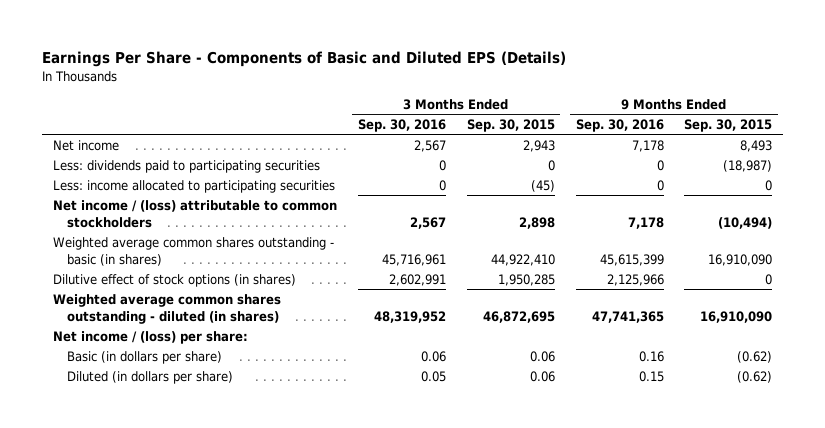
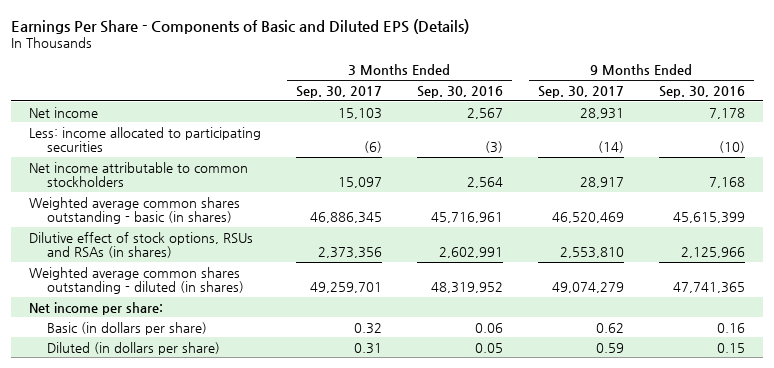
[466,118,555,132] Sep. 30, 2015 -> none
[684,118,773,132] Sep. 30, 2015 -> none
none -> [295,85,382,98] Sep. 30, 2017
none -> [537,85,624,98] Sep. 30, 2017
[52,159,320,173] Less: dividends paid to participating securities -> none
[438,179,446,191] 0 -> [484,141,503,154] (3)
[656,179,664,191] 0 -> [719,141,746,154] (10)
[52,199,337,228] Net income / (loss) attributable to common stockholders -> [28,161,248,188] Net income attributable to common stockholders
[409,216,446,229] 2,567 -> [466,177,503,189] 2,564
[627,216,664,229] 7,178 -> [709,177,746,189] 7,168
[52,273,296,287] Dilutive effect of stock options (in shares) -> [28,231,253,259] Dilutive effect of stock options, RSUs and RSAs (in shares)
[52,330,248,344] Net income / (loss) per share: -> [28,301,163,315] Net income per share:

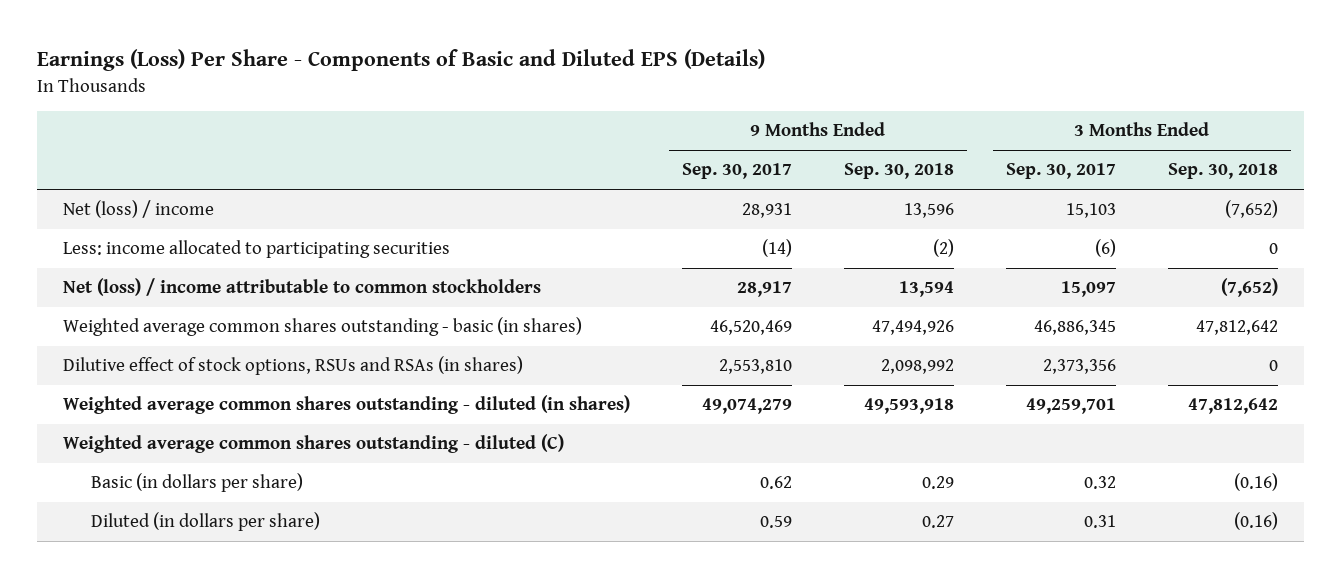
[11,18,470,34] Earnings Per Share - Components of Basic and Diluted EPS (Details) -> [36,49,765,72] Earnings (Loss) Per Share - Components of Basic and Diluted EPS (Details)
[416,85,503,98] Sep. 30, 2016 -> none
[659,85,746,98] Sep. 30, 2016 -> none
none -> [843,163,954,180] Sep. 30, 2018
none -> [1167,163,1278,180] Sep. 30, 2018
[28,106,98,118] Net income -> [62,200,214,219] Net (loss) / income
[28,161,248,188] Net income attributable to common stockholders -> [62,278,541,297] Net (loss) / income attributable to common stockholders
[28,301,163,315] Net income per share: -> [62,434,564,454] Weighted average common shares outstanding - diluted (C)

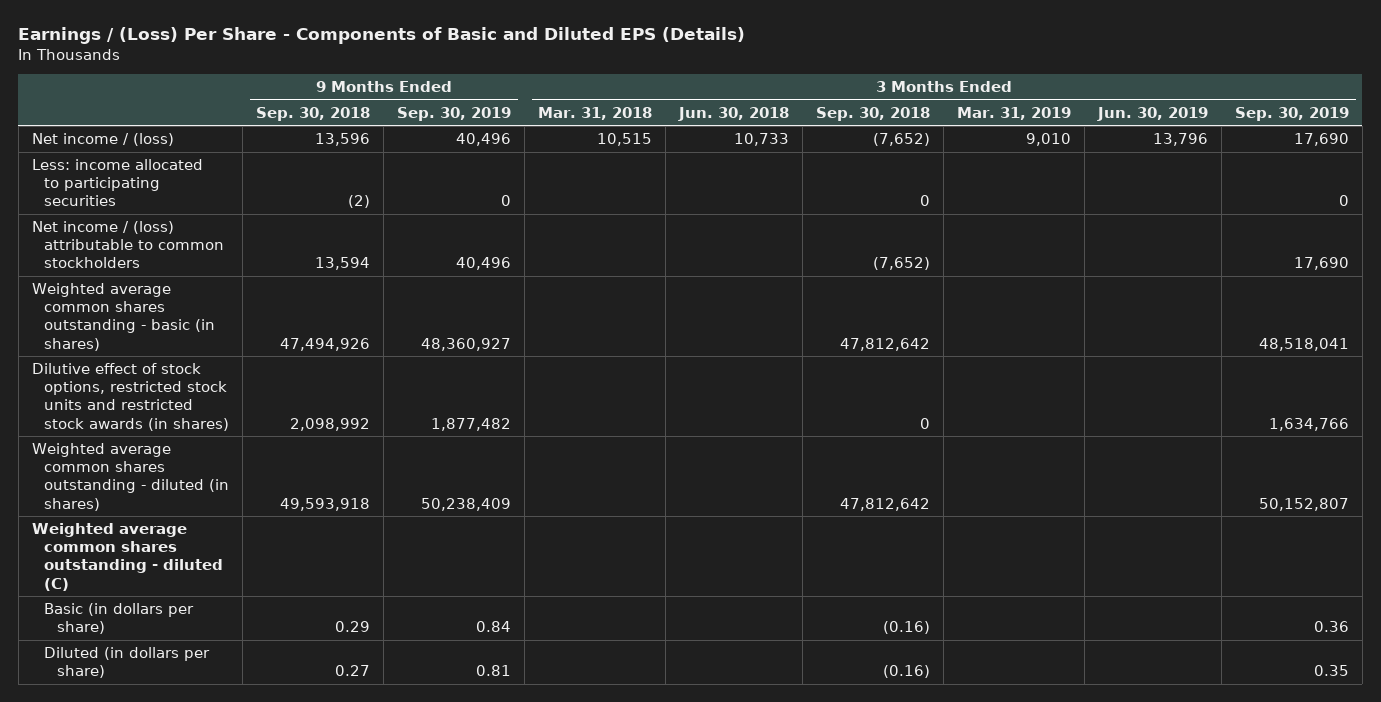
[36,49,765,72] Earnings (Loss) Per Share - Components of Basic and Diluted EPS (Details) -> [18,27,746,45] Earnings / (Loss) Per Share - Components of Basic and Diluted EPS (Details)
[681,163,792,180] Sep. 30, 2017 -> none
[1005,163,1116,180] Sep. 30, 2017 -> none
none -> [397,106,512,121] Sep. 30, 2019
none -> [538,106,653,120] Mar. 31, 2018
none -> [678,106,790,121] Jun. 30, 2018
none -> [957,106,1072,120] Mar. 31, 2019
none -> [1096,106,1208,121] Jun. 30, 2019
none -> [1234,106,1349,121] Sep. 30, 2019
[62,200,214,219] Net (loss) / income -> [31,133,174,147] Net income / (loss)
[62,278,541,297] Net (loss) / income attributable to common stockholders -> [31,221,225,269] Net income / (loss) attributable to common stockholders
[62,356,523,376] Dilutive effect of stock options, RSUs and RSAs (in shares) -> [31,363,230,431] Dilutive effect of stock options, restricted stock units and restricted stock awards (in shares)

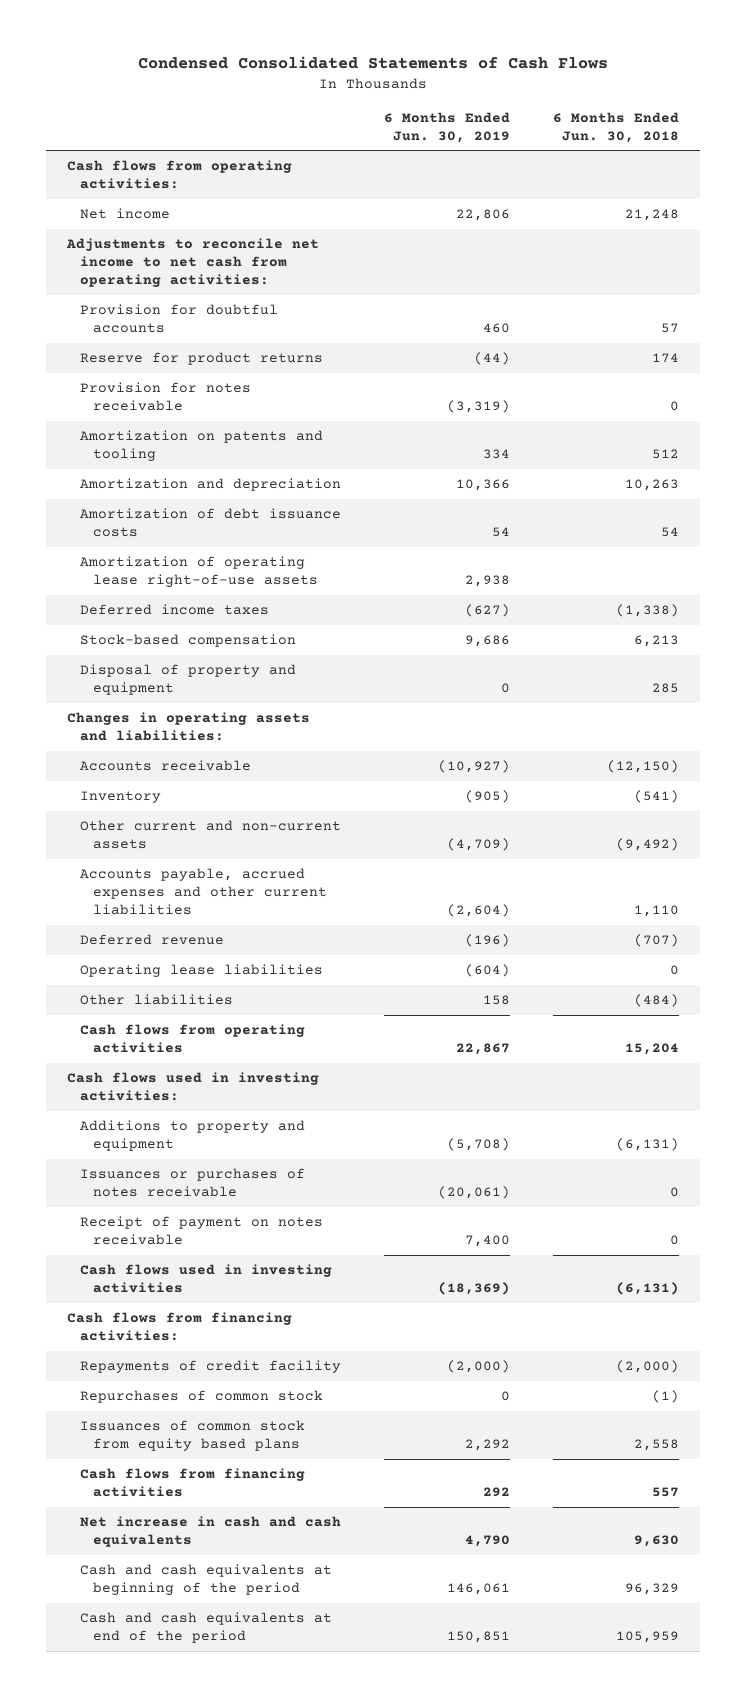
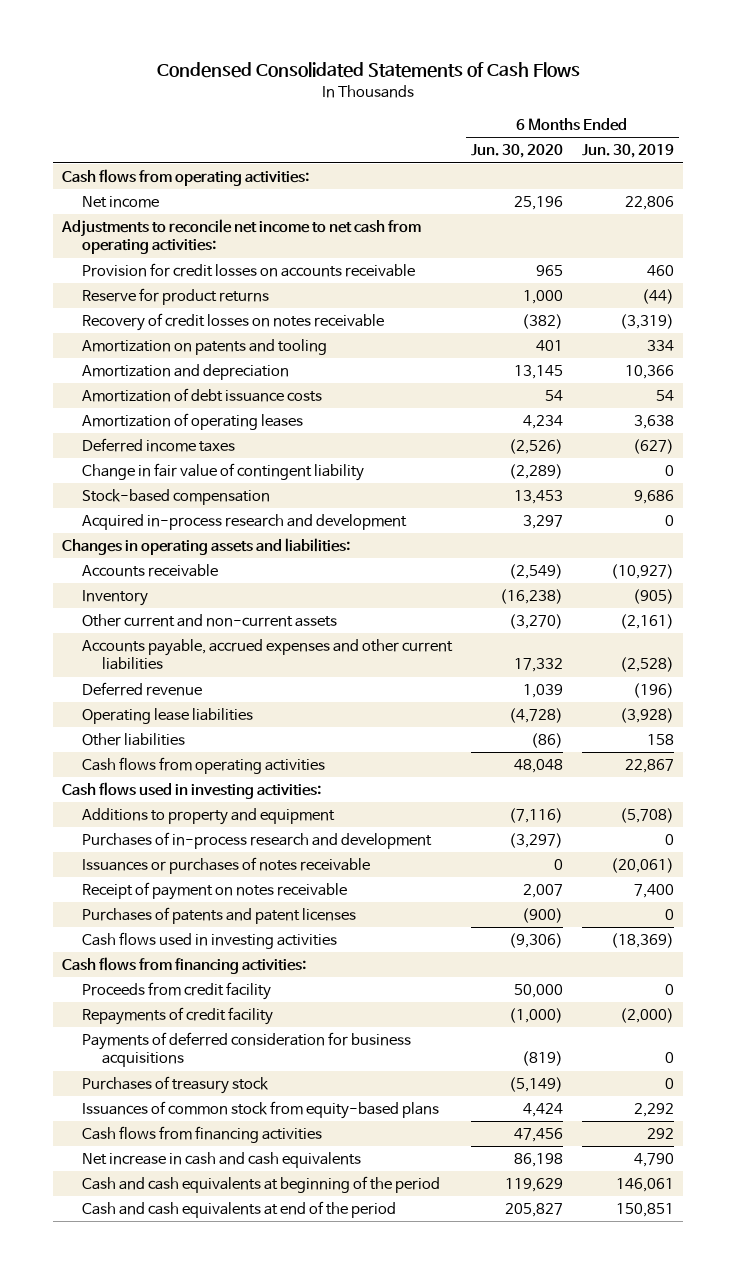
[552,111,679,143] 6 Months Ended Jun. 30, 2018 -> none
none -> [470,144,563,159] Jun. 30, 2020
[79,304,278,334] Provision for doubtful accounts -> [81,263,415,278] Provision for credit losses on accounts receivable
[79,382,251,412] Provision for notes receivable -> [81,313,384,332] Recovery of credit losses on notes receivable
[79,556,318,588] Amortization of operating lease right-of-use assets -> [81,413,303,431] Amortization of operating leases
[464,575,510,588] 2,938 -> [633,415,674,430] 3,638
none -> [81,463,364,482] Change in fair value of contingent liability
[79,664,296,696] Disposal of property and equipment -> none
none -> [81,514,407,531] Acquired in-process research and development
[446,838,510,852] (4,709) -> [619,614,674,630] (2,161)
[446,904,510,918] (2,604) -> [619,657,674,673] (2,528)
[464,964,510,978] (604) -> [619,708,674,724] (3,928)
none -> [81,832,432,850] Purchases of in-process research and development
none -> [81,907,356,925] Purchases of patents and patent licenses
none -> [81,982,271,1001] Proceeds from credit facility
none -> [81,1032,411,1068] Payments of deferred consideration for business acquisitions
[79,1390,323,1404] Repurchases of common stock -> [81,1076,269,1095] Purchases of treasury stock
[79,1420,305,1452] Issuances of common stock from equity based plans -> [81,1101,439,1120] Issuances of common stock from equity-based plans

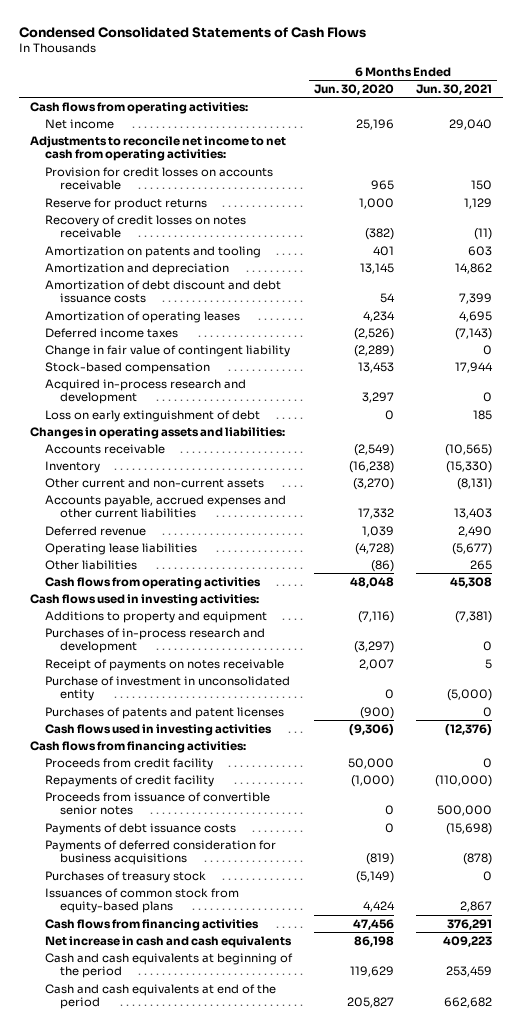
[581,144,674,159] Jun. 30, 2019 -> none
none -> [415,83,492,95] Jun. 30, 2021
[81,388,322,403] Amortization of debt issuance costs -> [45,279,282,304] Amortization of debt discount and debt issuance costs
none -> [45,409,261,422] Loss on early extinguishment of debt
[81,857,370,875] Issuances or purchases of notes receivable -> none
[81,882,347,901] Receipt of payment on notes receivable -> [45,658,285,671] Receipt of payments on notes receivable
none -> [45,675,291,702] Purchase of investment in unconsolidated entity
none -> [45,791,271,816] Proceeds from issuance of convertible senior notes
none -> [45,822,237,835] Payments of debt issuance costs

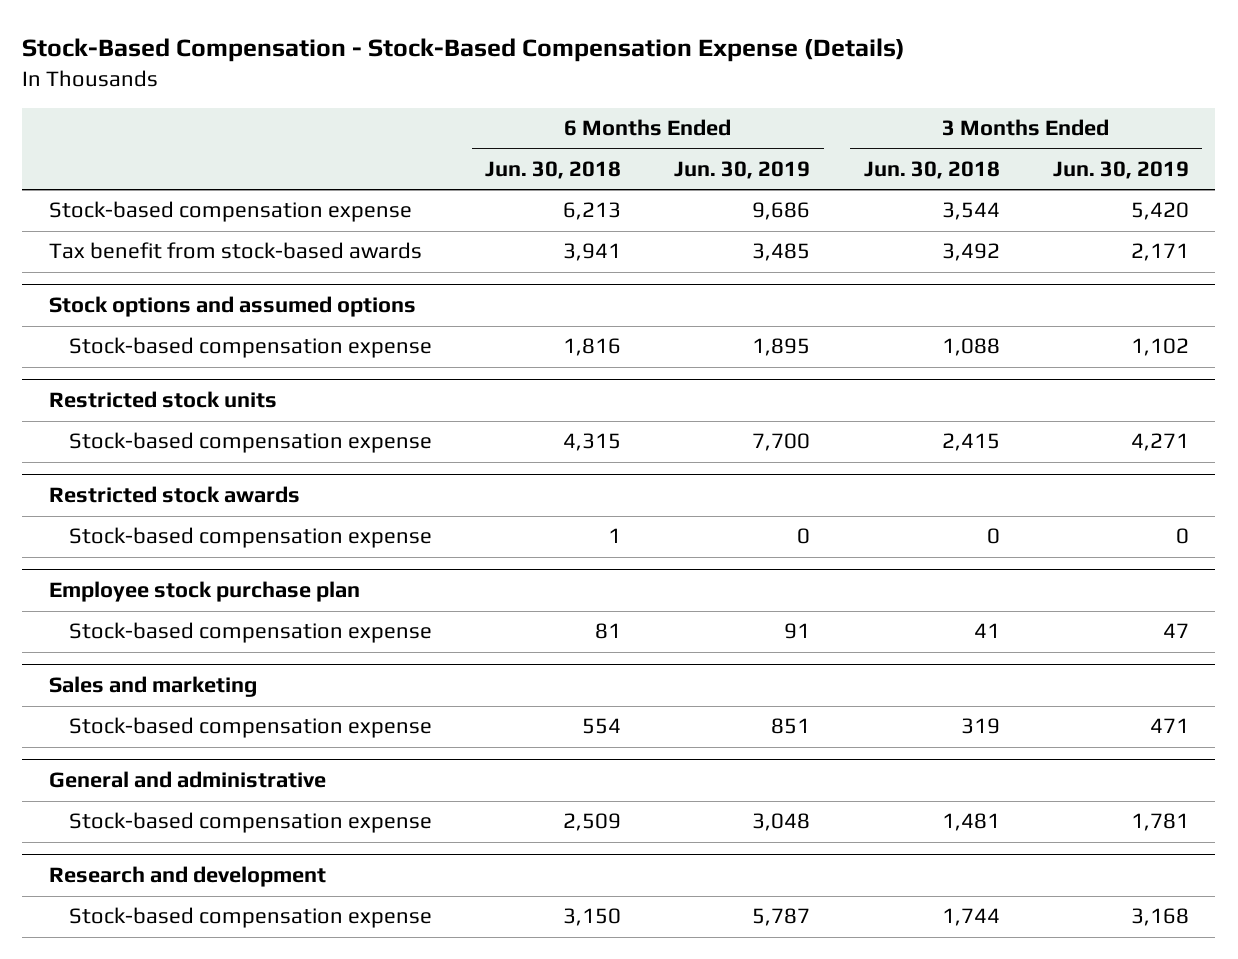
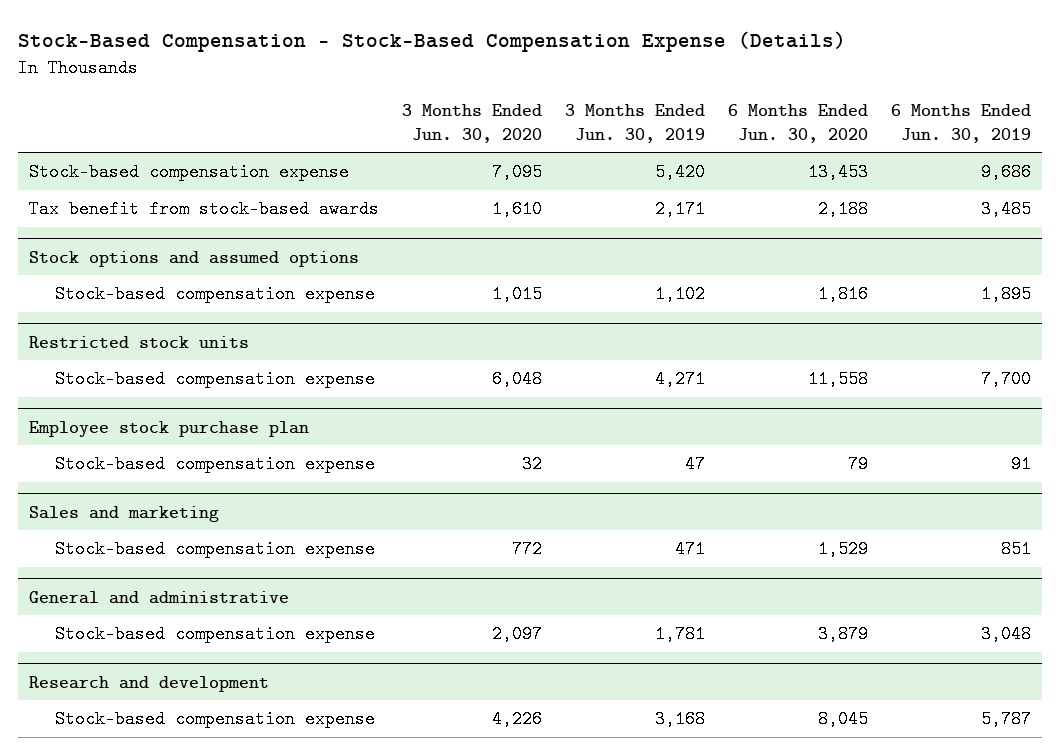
[484,160,621,179] Jun. 30, 2018 -> none
[863,160,1000,179] Jun. 30, 2018 -> none
none -> [402,104,543,143] 3 Months Ended Jun. 30, 2020
none -> [727,104,868,143] 6 Months Ended Jun. 30, 2020
[48,486,300,504] Restricted stock awards -> none
[68,527,432,549] Stock-based compensation expense -> none

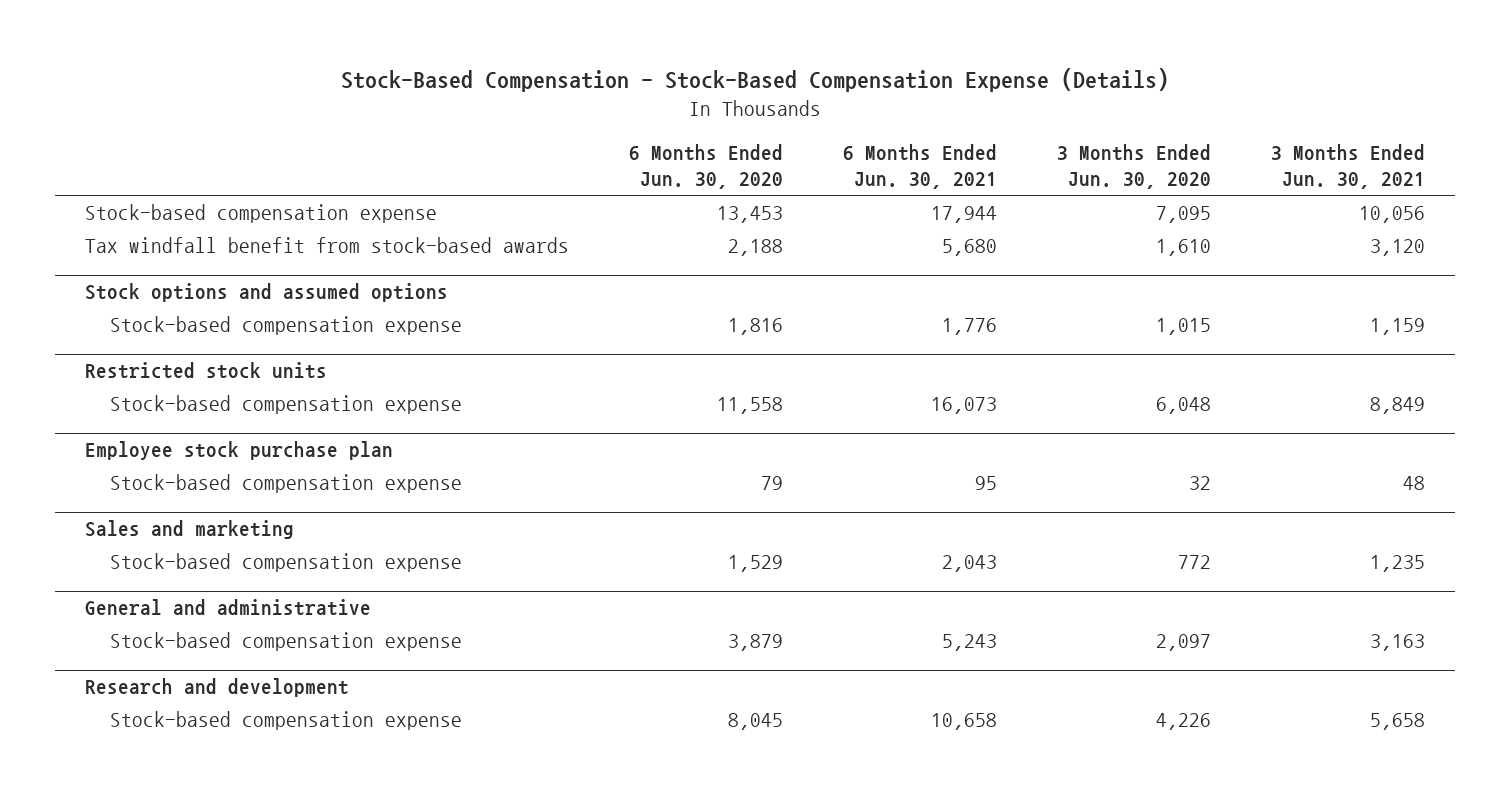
[564,104,705,143] 3 Months Ended Jun. 30, 2019 -> none
[890,104,1031,143] 6 Months Ended Jun. 30, 2019 -> none
none -> [843,143,998,190] 6 Months Ended Jun. 30, 2021
none -> [1271,143,1426,190] 3 Months Ended Jun. 30, 2021
[29,200,380,219] Tax benefit from stock-based awards -> [84,237,569,254] Tax windfall benefit from stock-based awards

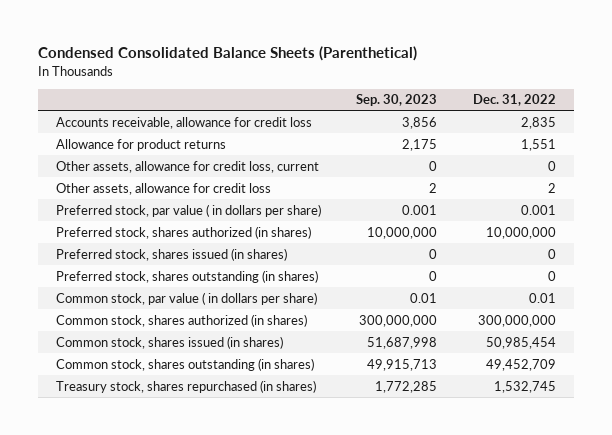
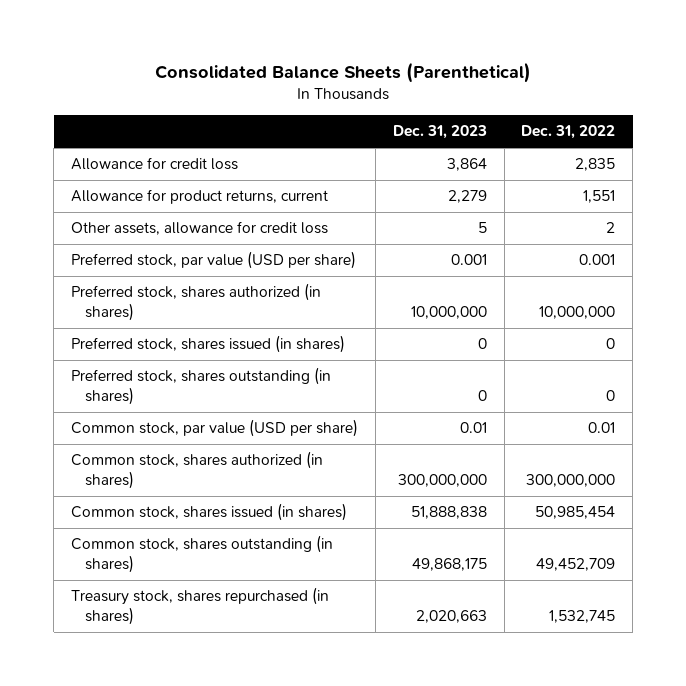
[38,46,418,62] Condensed Consolidated Balance Sheets (Parenthetical) -> [155,62,532,84] Consolidated Balance Sheets (Parenthetical)
[356,94,438,107] Sep. 30, 2023 -> none
none -> [392,125,487,140] Dec. 31, 2023
[55,160,319,173] Other assets, allowance for credit loss, current -> none
[55,116,312,129] Accounts receivable, allowance for credit loss -> [71,157,239,171] Allowance for credit loss
[55,138,226,151] Allowance for product returns -> [71,189,329,205] Allowance for product returns, current
[55,203,321,217] Preferred stock, par value ( in dollars per share) -> [71,251,357,270] Preferred stock, par value (USD per share)
[55,291,317,305] Common stock, par value ( in dollars per share) -> [71,419,359,438] Common stock, par value (USD per share)

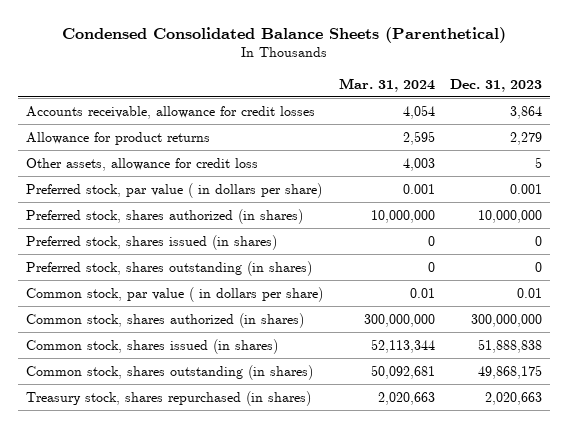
[155,62,532,84] Consolidated Balance Sheets (Parenthetical) -> [62,27,507,44] Condensed Consolidated Balance Sheets (Parenthetical)
[521,125,616,140] Dec. 31, 2022 -> none
none -> [338,77,435,92] Mar. 31, 2024
[71,157,239,171] Allowance for credit loss -> [26,105,316,119] Accounts receivable, allowance for credit losses
[71,189,329,205] Allowance for product returns, current -> [26,131,211,145] Allowance for product returns
[71,251,357,270] Preferred stock, par value (USD per share) -> [26,182,323,198] Preferred stock, par value ( in dollars per share)
[71,419,359,438] Common stock, par value (USD per share) -> [26,286,324,302] Common stock, par value ( in dollars per share)

